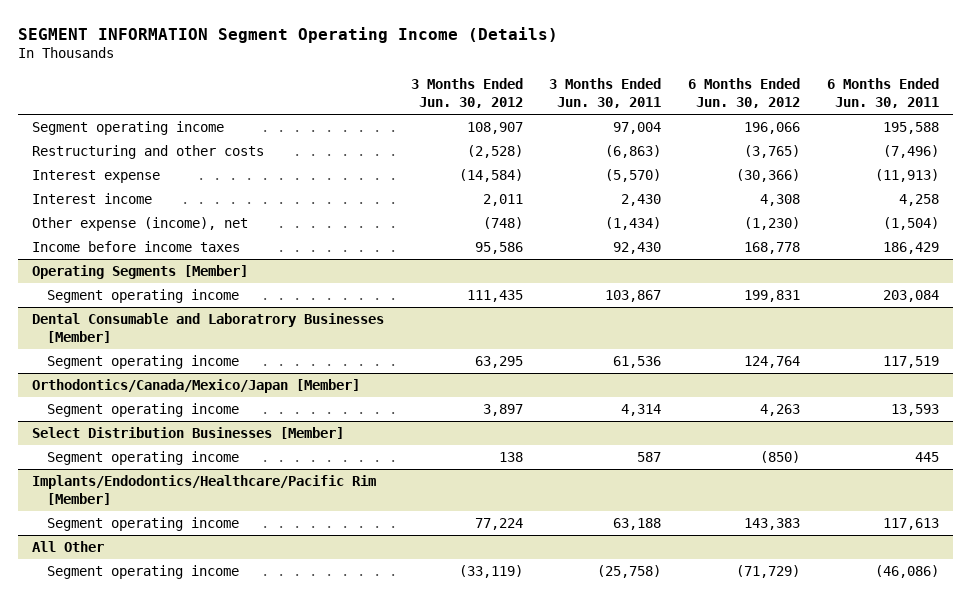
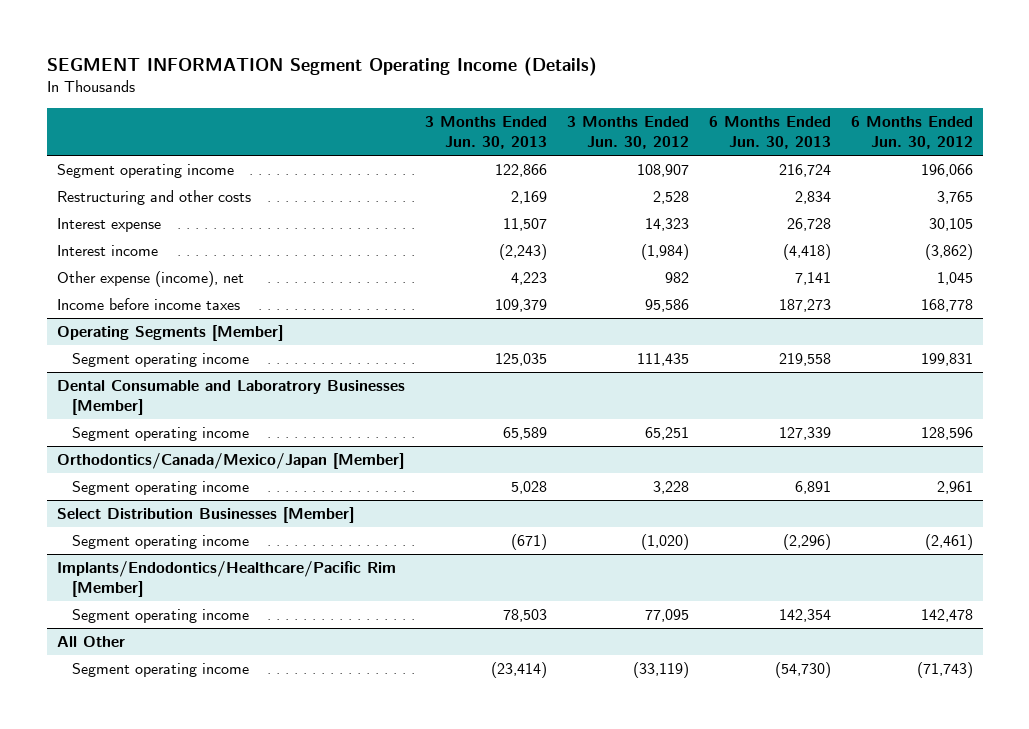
[549,78,662,109] 3 Months Ended Jun. 30, 2011 -> none
[827,78,940,109] 6 Months Ended Jun. 30, 2011 -> none
none -> [424,116,547,150] 3 Months Ended Jun. 30, 2013
none -> [708,116,831,150] 6 Months Ended Jun. 30, 2013
[466,145,523,159] (2,528) -> [652,191,689,205] 2,528
[744,145,801,159] (3,765) -> [936,191,973,205] 3,765
[458,169,523,183] (14,584) -> [644,218,689,232] 14,323
[736,169,801,183] (30,366) -> [928,218,973,232] 30,105
[482,194,523,207] 2,011 -> [640,244,689,261] (1,984)
[760,194,801,207] 4,308 -> [924,244,973,261] (3,862)
[482,217,523,230] (748) -> [664,272,689,284] 982
[744,217,801,231] (1,230) -> [936,272,973,286] 1,045
[474,356,523,369] 63,295 -> [644,427,689,441] 65,251
[744,356,801,369] 124,764 -> [920,427,973,441] 128,596
[482,404,523,417] 3,897 -> [652,481,689,495] 3,228
[760,404,801,417] 4,263 -> [936,481,973,495] 2,961
[498,452,523,463] 138 -> [640,534,689,551] (1,020)
[760,451,801,464] (850) -> [924,534,973,551] (2,461)
[474,518,523,531] 77,224 -> [644,609,689,623] 77,095
[744,518,801,531] 143,383 -> [920,609,973,623] 142,478
[736,565,801,579] (71,729) -> [916,662,973,679] (71,743)

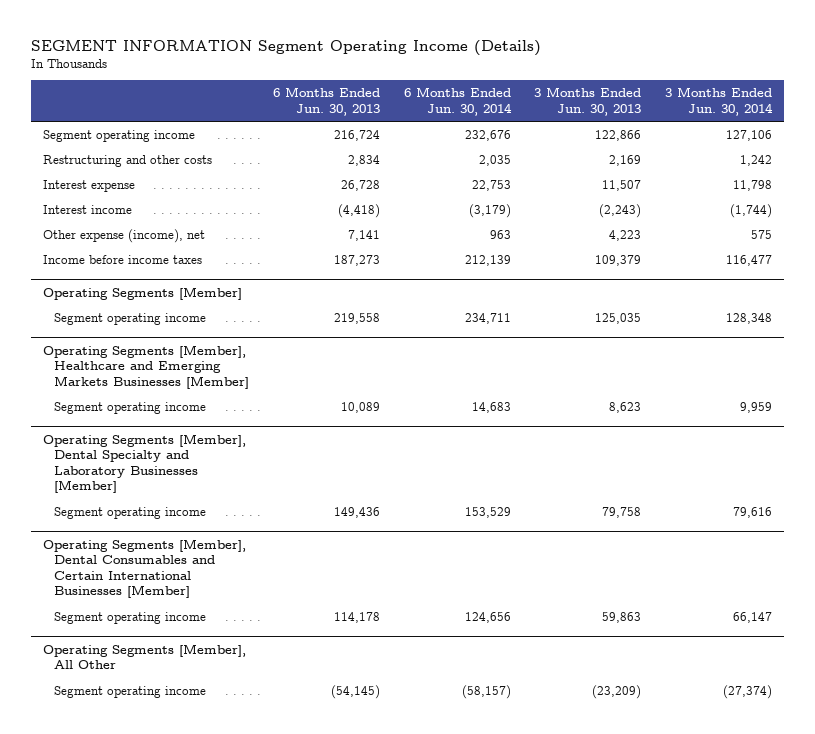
[566,116,689,150] 3 Months Ended Jun. 30, 2012 -> none
[850,116,973,150] 6 Months Ended Jun. 30, 2012 -> none
none -> [403,87,512,116] 6 Months Ended Jun. 30, 2014
none -> [665,87,774,116] 3 Months Ended Jun. 30, 2014
[56,380,405,416] Dental Consumable and Laboratrory Businesses [Member] -> none
[56,453,404,470] Orthodontics/Canada/Mexico/Japan [Member] -> none
[56,507,354,524] Select Distribution Businesses [Member] -> none
[56,561,396,598] Implants/Endodontics/Healthcare/Pacific Rim [Member] -> none
[56,636,125,648] All Other -> none
[71,663,249,678] Segment operating income -> none
none -> [42,344,250,389] Operating Segments [Member], Healthcare and Emerging Markets Businesses [Member]
[502,427,547,441] 65,589 -> [609,402,642,414] 8,623
[778,427,831,441] 127,339 -> [340,402,380,414] 10,089
none -> [42,433,246,494] Operating Segments [Member], Dental Specialty and Laboratory Businesses [Member]
[510,481,547,495] 5,028 -> [602,507,642,519] 79,758
[794,481,831,495] 6,891 -> [333,507,380,519] 149,436
none -> [42,538,246,599] Operating Segments [Member], Dental Consumables and Certain International Businesses [Member]
[510,534,547,551] (671) -> [602,612,642,624] 59,863
[782,534,831,551] (2,296) -> [333,612,380,624] 114,178
none -> [42,643,246,670] Operating Segments [Member], All Other
[502,609,547,623] 78,503 -> [592,685,642,700] (23,209)
[778,609,831,623] 142,354 -> [330,685,380,700] (54,145)

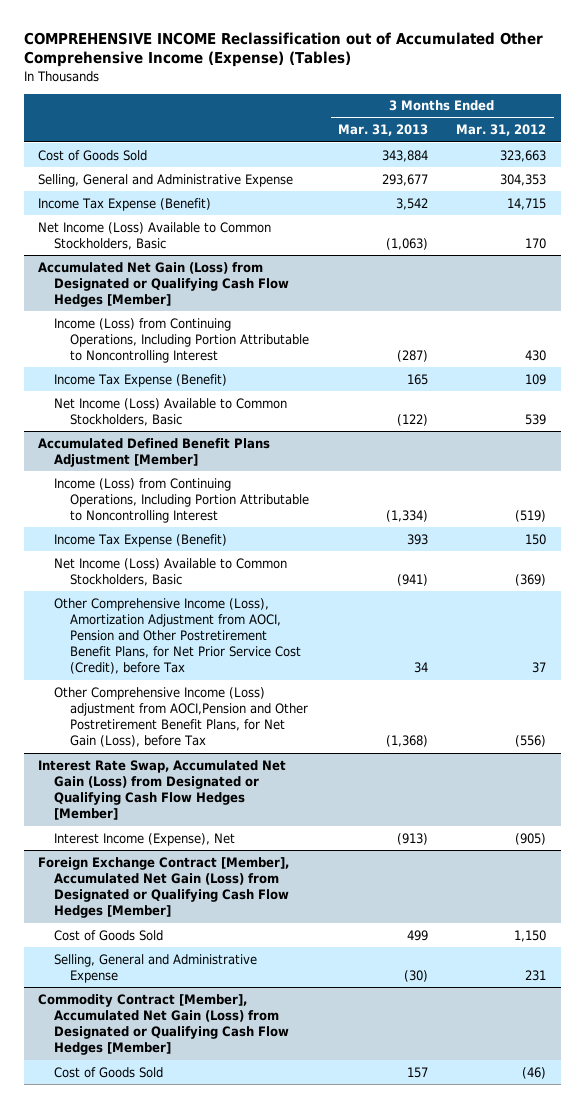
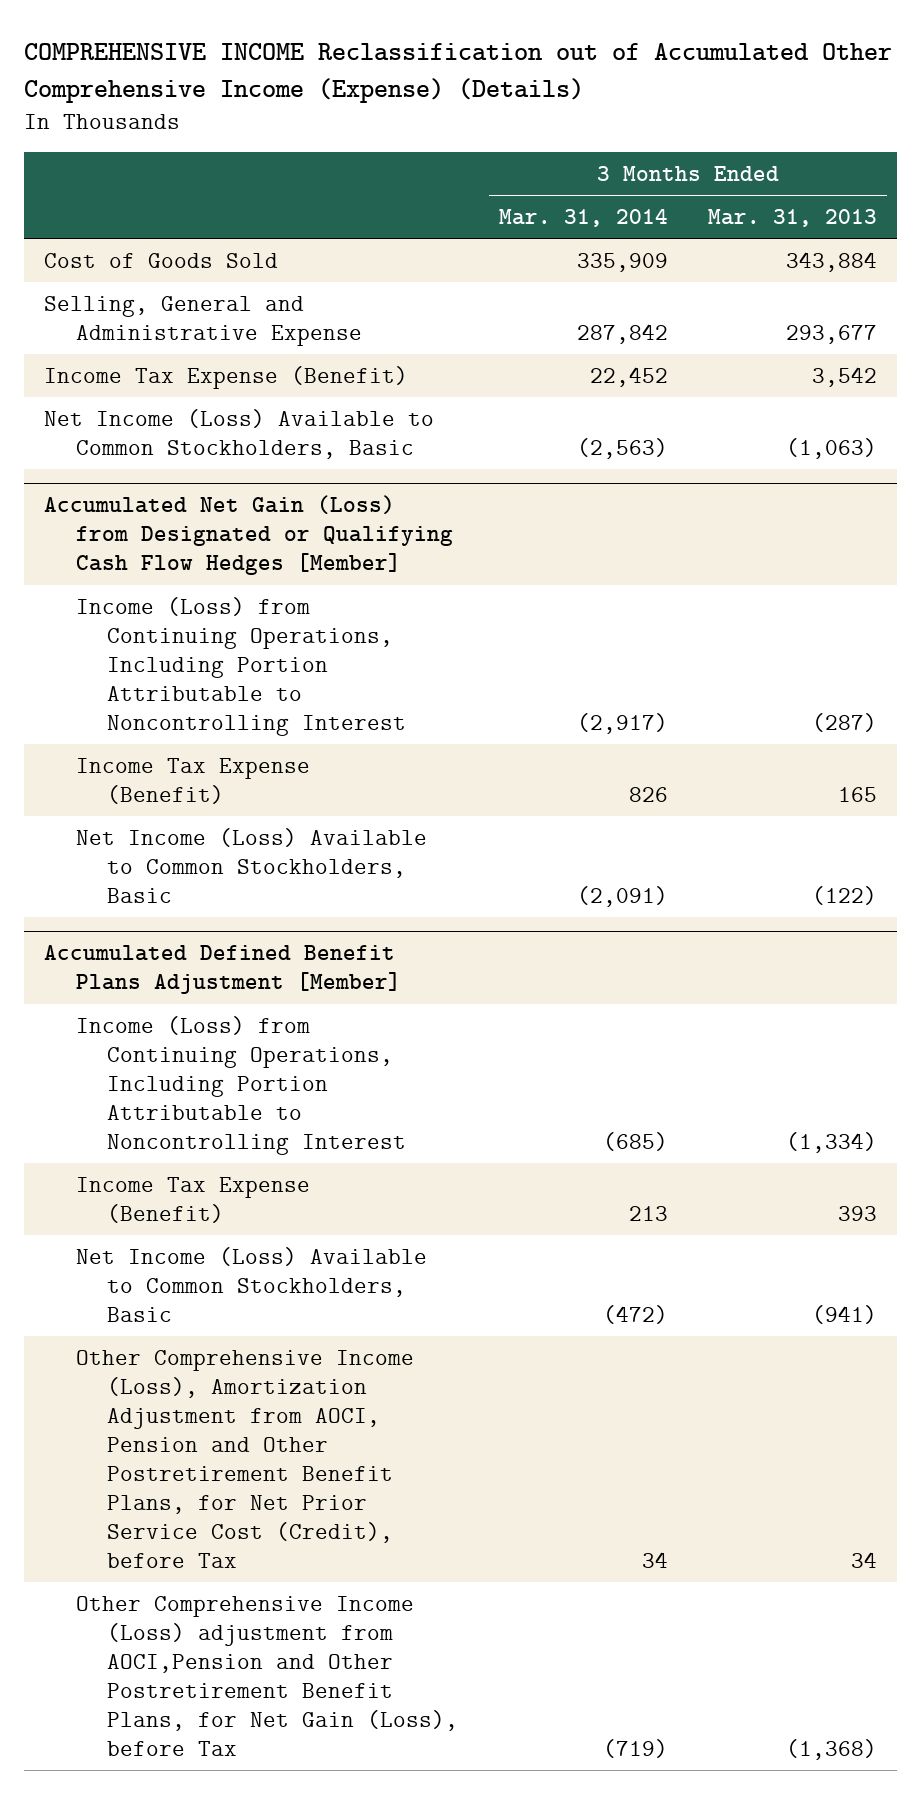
[23,31,543,68] COMPREHENSIVE INCOME Reclassification out of Accumulated Other Comprehensive Income (Expense) (Tables) -> [23,43,892,104] COMPREHENSIVE INCOME Reclassification out of Accumulated Other Comprehensive Income (Expense) (Details)
[456,124,547,137] Mar. 31, 2012 -> none
none -> [498,209,668,228] Mar. 31, 2014
[38,759,287,821] Interest Rate Swap, Accumulated Net Gain (Loss) from Designated or Qualifying Cash Flow Hedges [Member] -> none
[54,832,236,846] Interest Income (Expense), Net -> none
[38,856,290,919] Foreign Exchange Contract [Member], Accumulated Net Gain (Loss) from Designated or Qualifying Cash Flow Hedges [Member] -> none
[54,929,164,941] Cost of Goods Sold -> none
[54,953,258,983] Selling, General and Administrative Expense -> none
[38,993,290,1056] Commodity Contract [Member], Accumulated Net Gain (Loss) from Designated or Qualifying Cash Flow Hedges [Member] -> none
[54,1066,164,1078] Cost of Goods Sold -> none

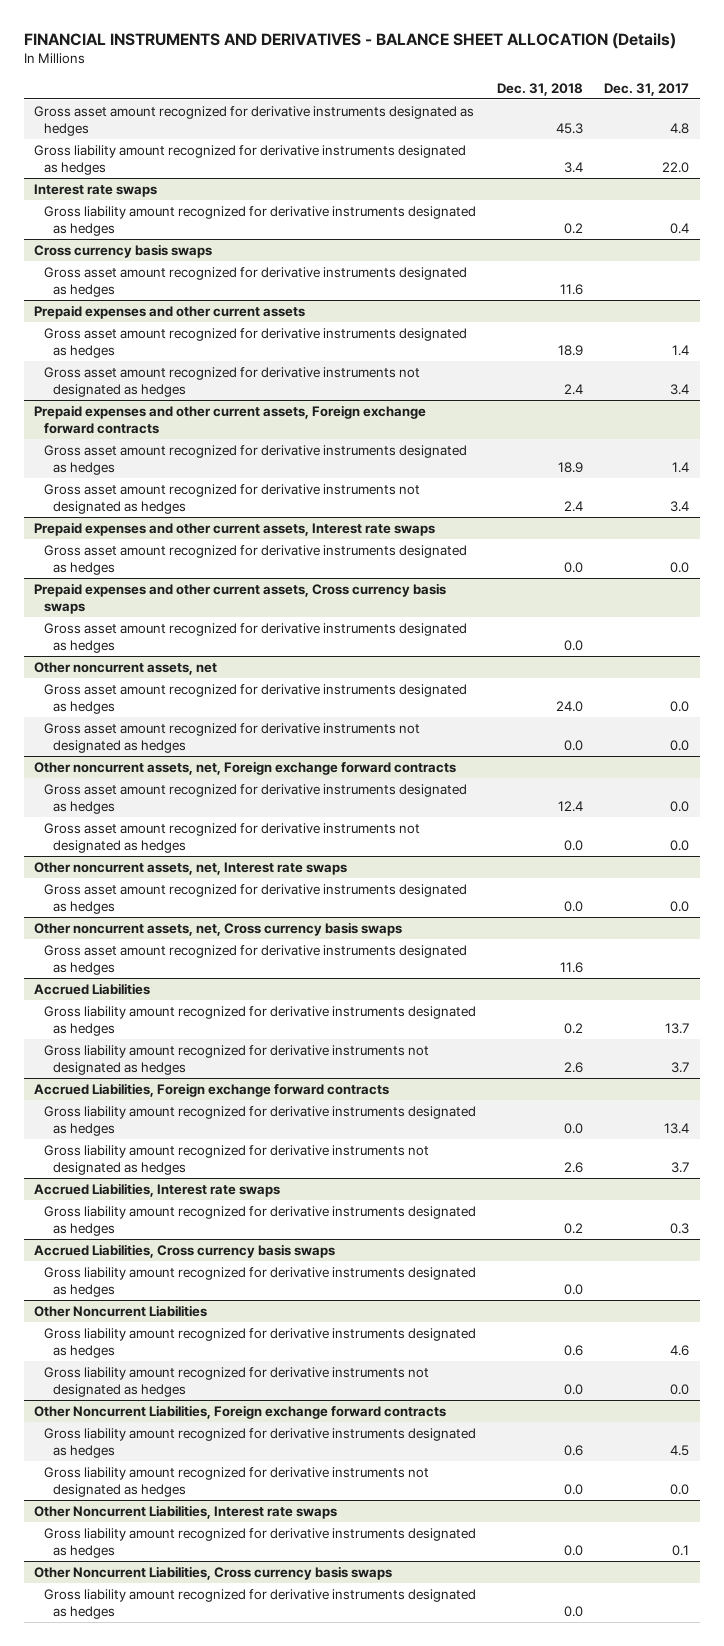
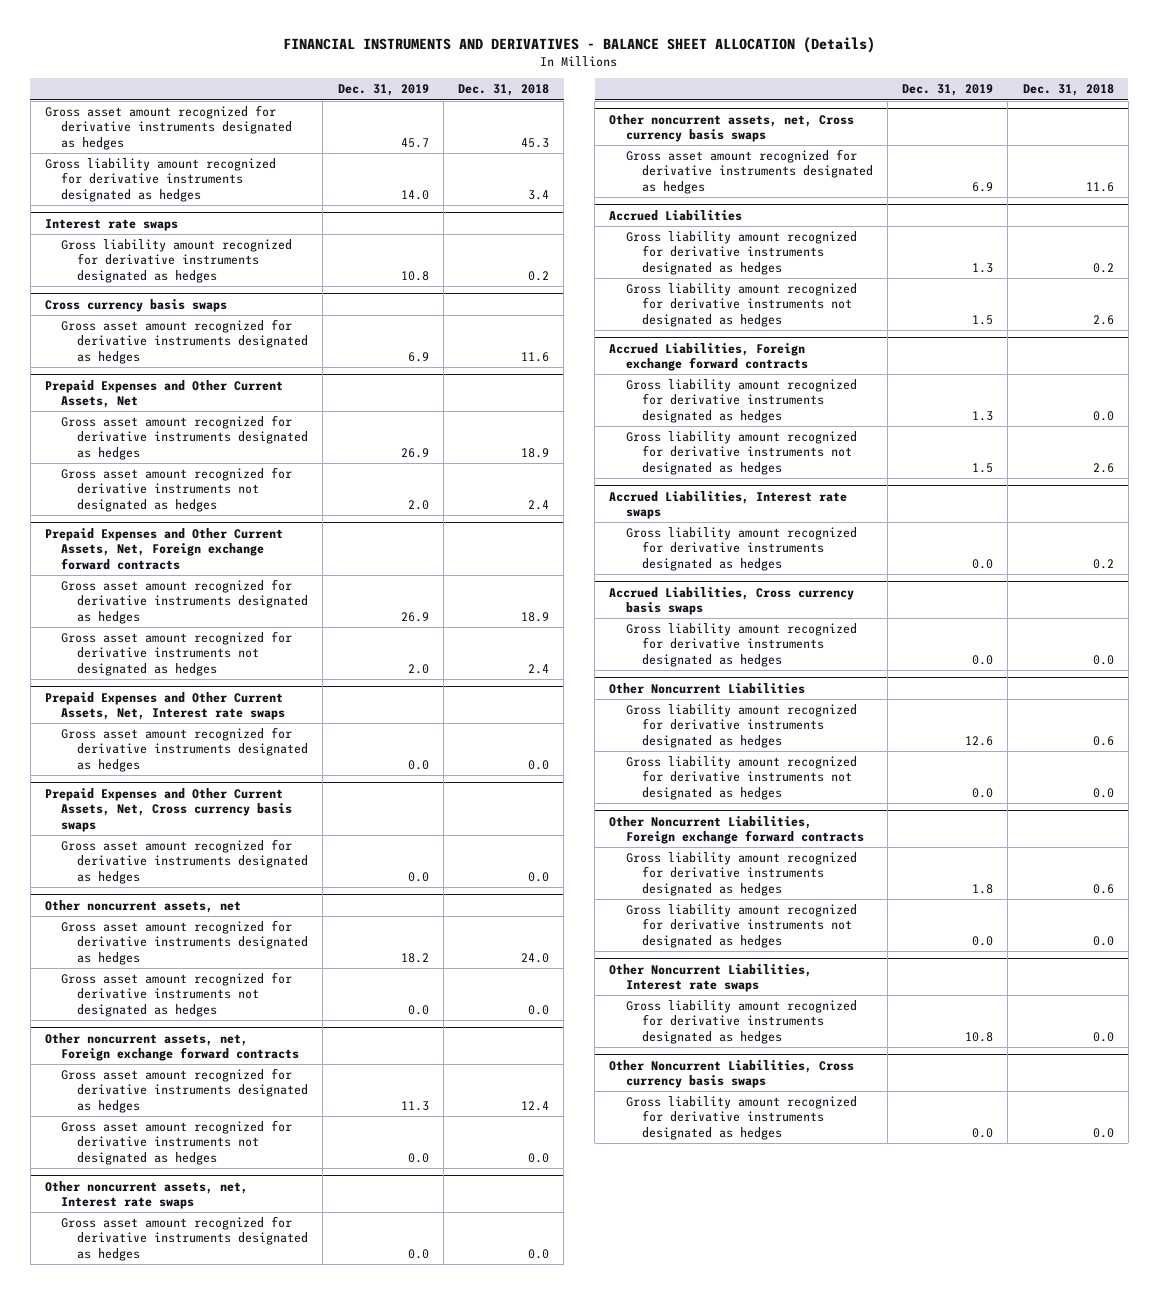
[604,82,690,96] Dec. 31, 2017 -> none
none -> [337,84,429,97] Dec. 31, 2019
[34,304,306,319] Prepaid expenses and other current assets -> [44,379,283,409] Prepaid Expenses and Other Current Assets, Net
[34,404,427,434] Prepaid expenses and other current assets, Foreign exchange forward contracts -> [44,527,283,570] Prepaid Expenses and Other Current Assets, Net, Foreign exchange forward contracts
[34,521,436,536] Prepaid expenses and other current assets, Interest rate swaps -> [44,691,285,721] Prepaid Expenses and Other Current Assets, Net, Interest rate swaps
[34,582,447,614] Prepaid expenses and other current assets, Cross currency basis swaps -> [44,787,292,832] Prepaid Expenses and Other Current Assets, Net, Cross currency basis swaps

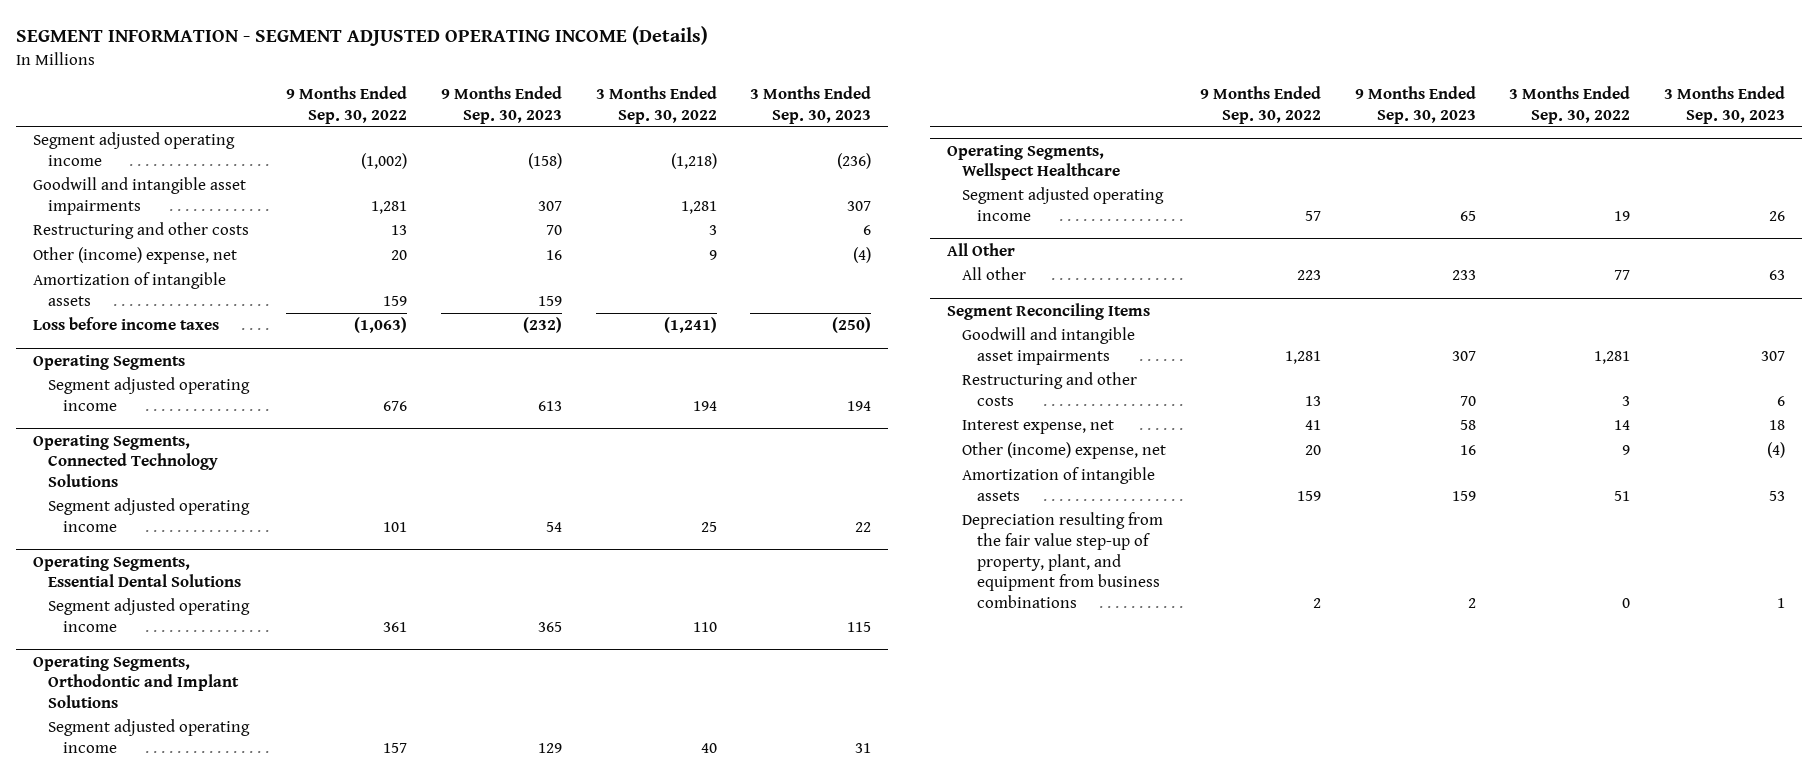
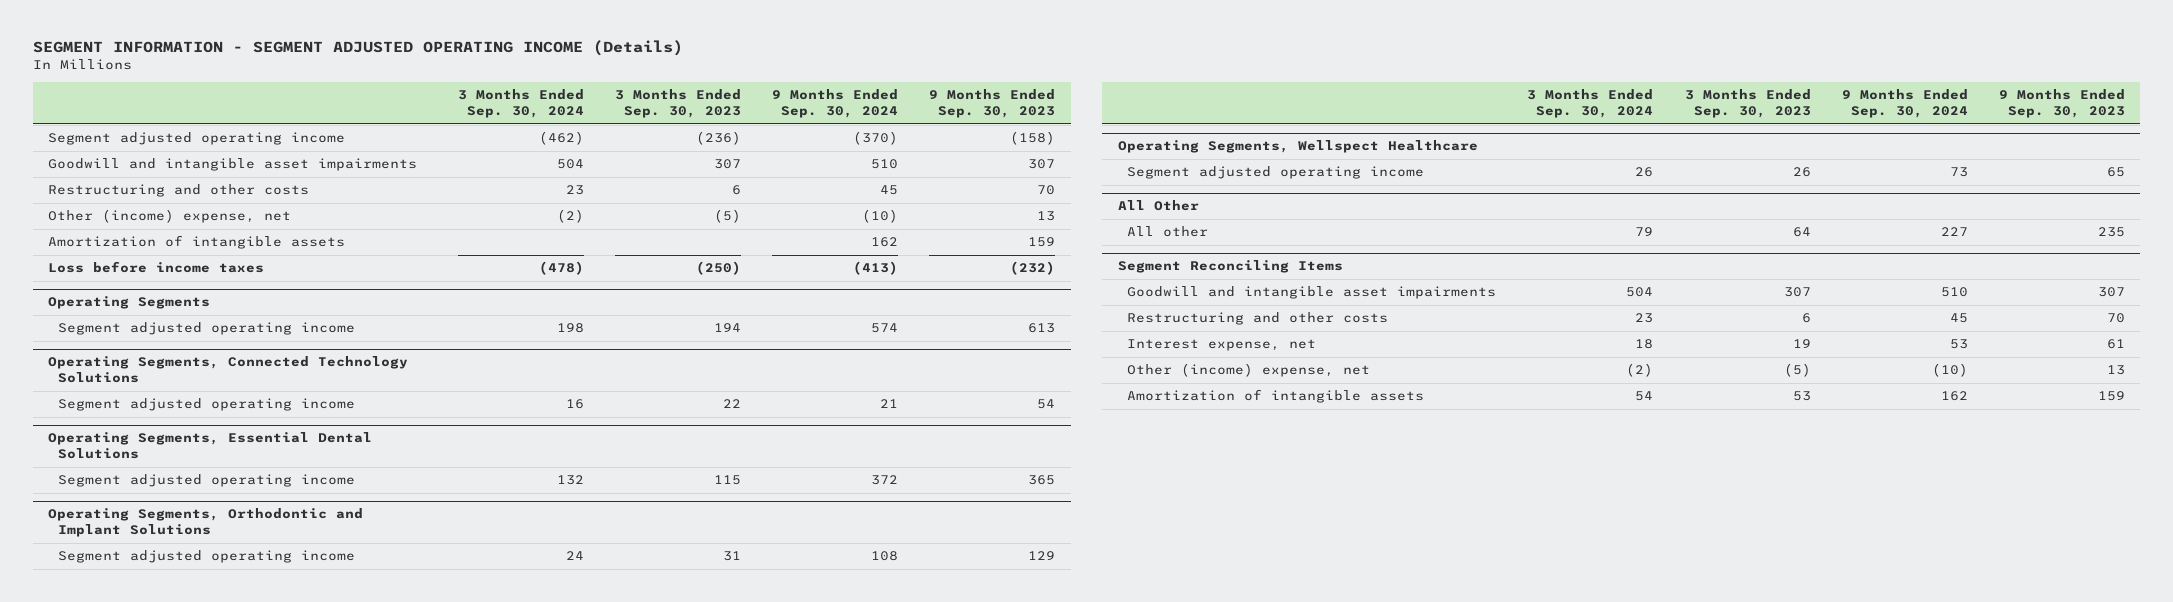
[285,86,407,124] 9 Months Ended Sep. 30, 2022 -> none
[595,86,717,124] 3 Months Ended Sep. 30, 2022 -> none
none -> [457,88,584,118] 3 Months Ended Sep. 30, 2024
none -> [772,88,899,118] 9 Months Ended Sep. 30, 2024
[545,250,562,261] 16 -> [1037,211,1056,222] 13
[853,247,872,264] (4) -> [714,209,742,224] (5)
[1451,270,1476,281] 233 -> [2097,227,2125,238] 235
[1769,270,1786,281] 63 -> [1792,227,1811,238] 64
[1459,420,1476,431] 58 -> [2106,339,2125,350] 61
[1769,420,1786,431] 18 -> [1792,339,1811,349] 19
[1459,445,1476,456] 16 -> [2106,365,2125,376] 13
[1767,442,1786,459] (4) -> [1783,363,1811,378] (5)
[962,512,1164,608] Depreciation resulting from the fair value step-up of property, plant, and equipment from business combinations -> none

